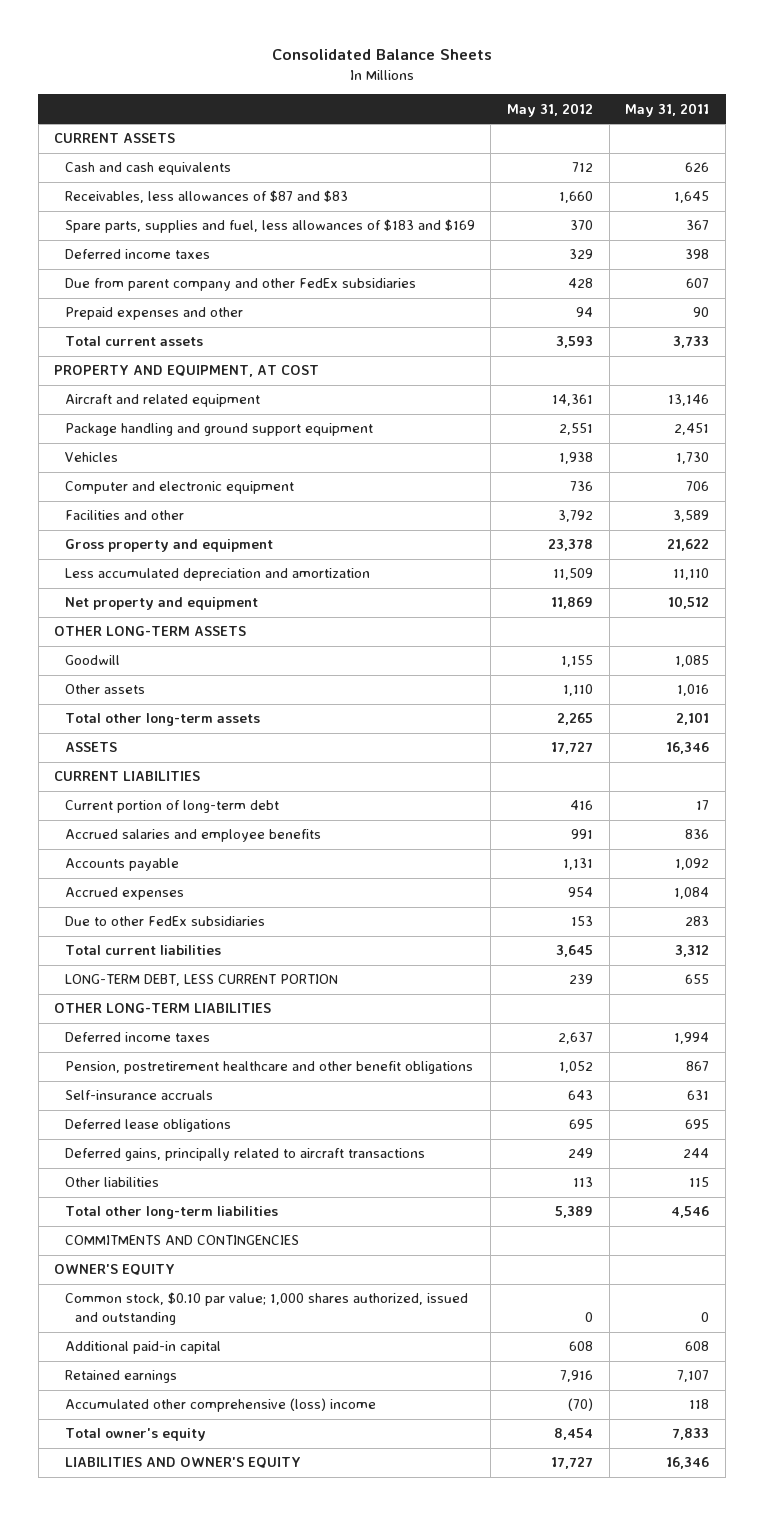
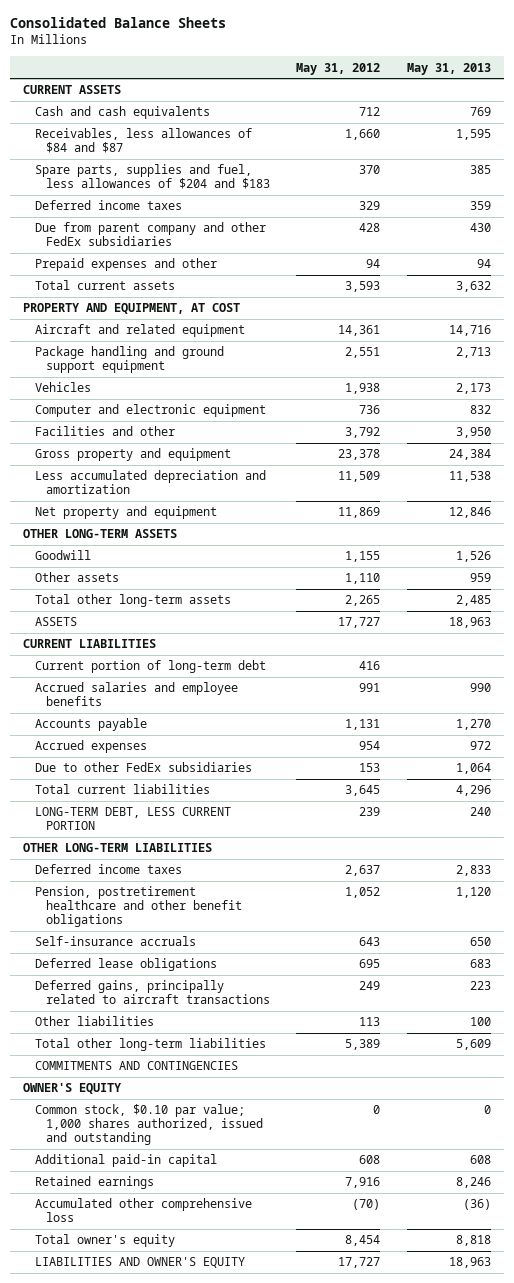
[625,102,710,117] May 31, 2011 -> none
none -> [406,62,491,75] May 31, 2013
[64,190,348,204] Receivables, less allowances of $87 and $83 -> [34,128,252,154] Receivables, less allowances of $84 and $87
[64,219,475,234] Spare parts, supplies and fuel, less allowances of $183 and $169 -> [34,164,271,190] Spare parts, supplies and fuel, less allowances of $204 and $183
[64,1398,376,1413] Accumulated other comprehensive (loss) income -> [34,1198,252,1223] Accumulated other comprehensive loss

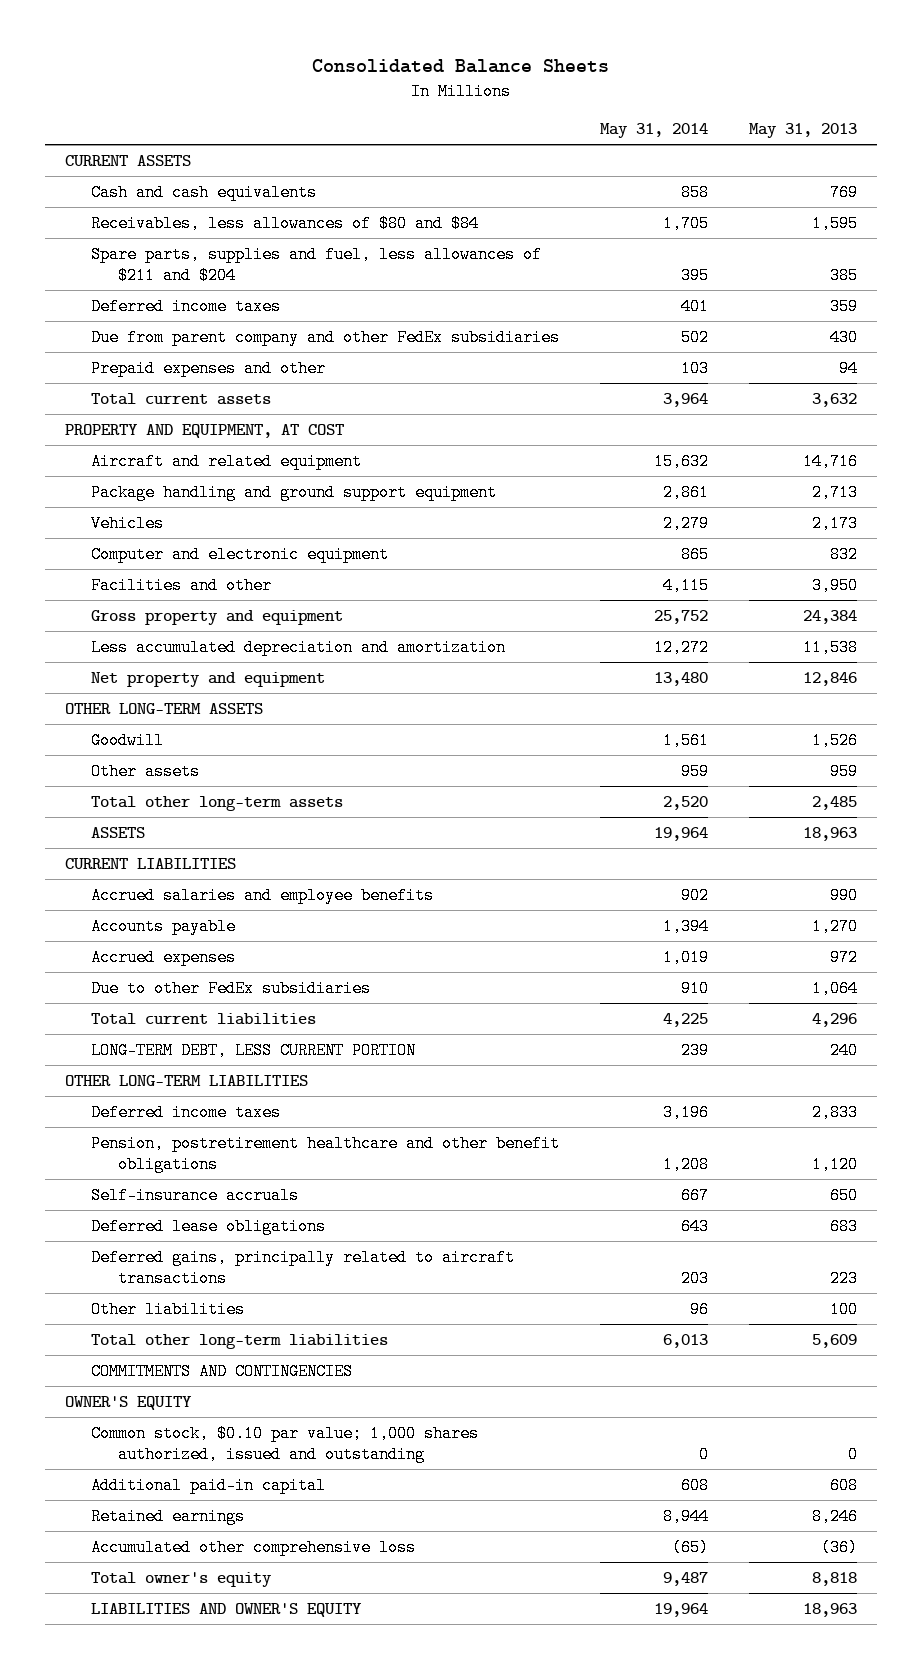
[296,62,381,75] May 31, 2012 -> none
none -> [599,123,708,139] May 31, 2014
[34,128,252,154] Receivables, less allowances of $84 and $87 -> [91,214,480,232] Receivables, less allowances of $80 and $84
[34,164,271,190] Spare parts, supplies and fuel, less allowances of $204 and $183 -> [91,245,543,284] Spare parts, supplies and fuel, less allowances of $211 and $204
[34,660,266,674] Current portion of long-term debt -> none

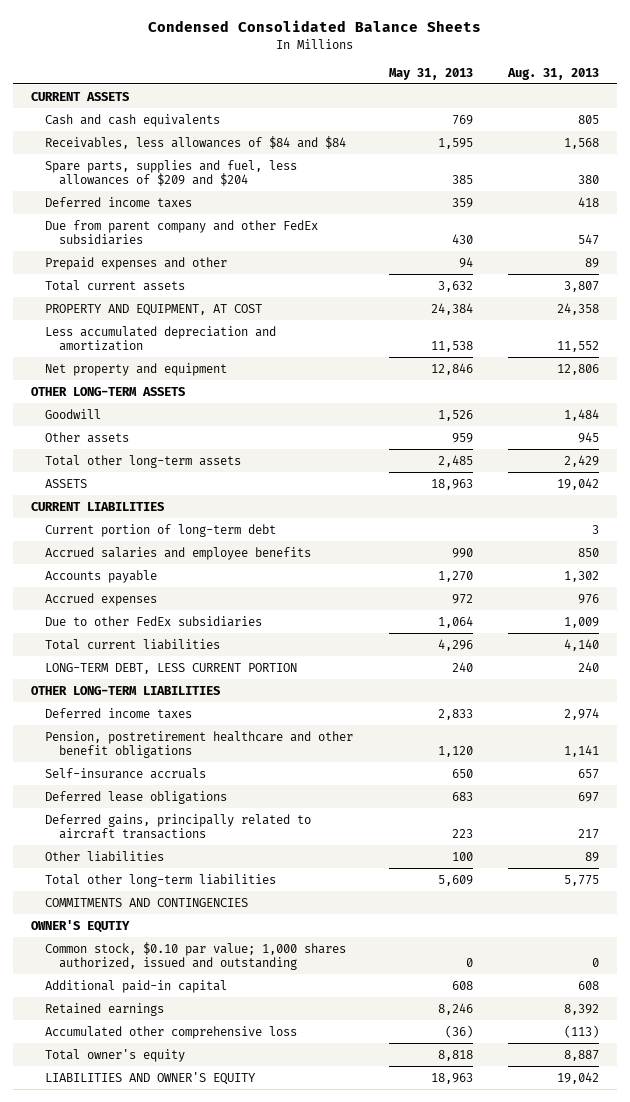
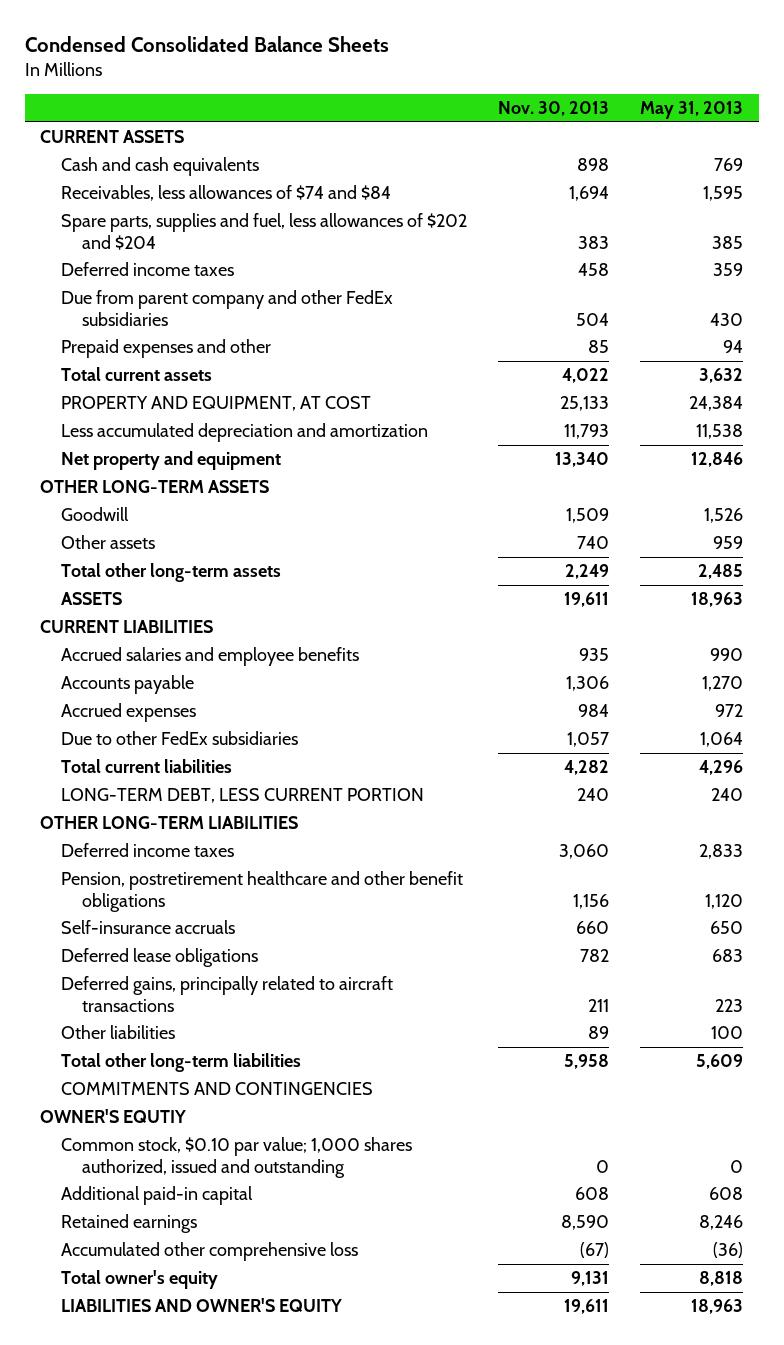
[507,67,600,80] Aug. 31, 2013 -> none
none -> [498,101,610,117] Nov. 30, 2013
[45,135,347,149] Receivables, less allowances of $84 and $84 -> [61,185,392,202] Receivables, less allowances of $74 and $84
[45,159,298,186] Spare parts, supplies and fuel, less allowances of $209 and $204 -> [61,213,468,250] Spare parts, supplies and fuel, less allowances of $202 and $204
[45,523,277,537] Current portion of long-term debt -> none

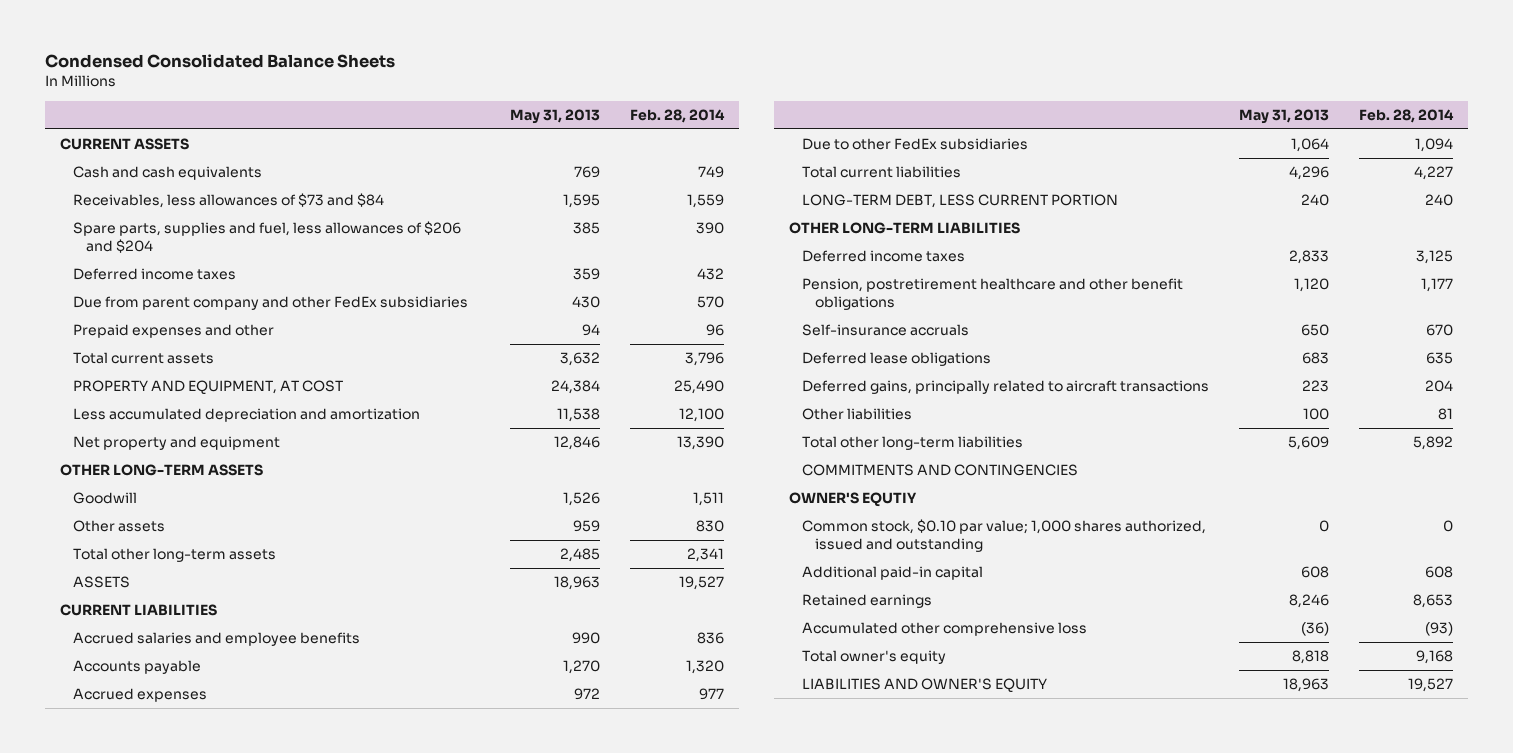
[498,101,610,117] Nov. 30, 2013 -> none
none -> [629,108,725,123] Feb. 28, 2014
[61,185,392,202] Receivables, less allowances of $74 and $84 -> [73,193,385,209] Receivables, less allowances of $73 and $84
[61,213,468,250] Spare parts, supplies and fuel, less allowances of $202 and $204 -> [73,221,462,253] Spare parts, supplies and fuel, less allowances of $206 and $204

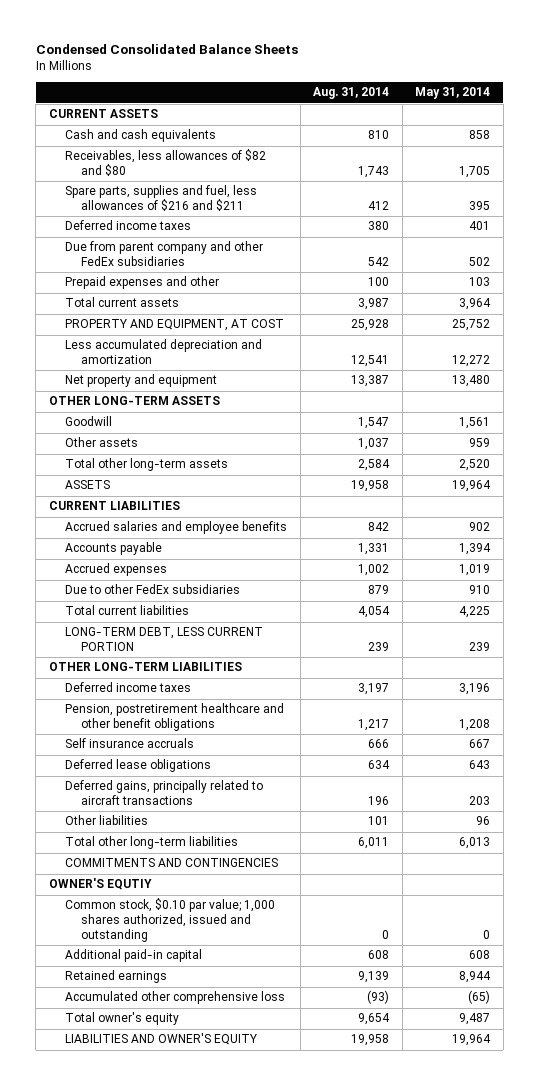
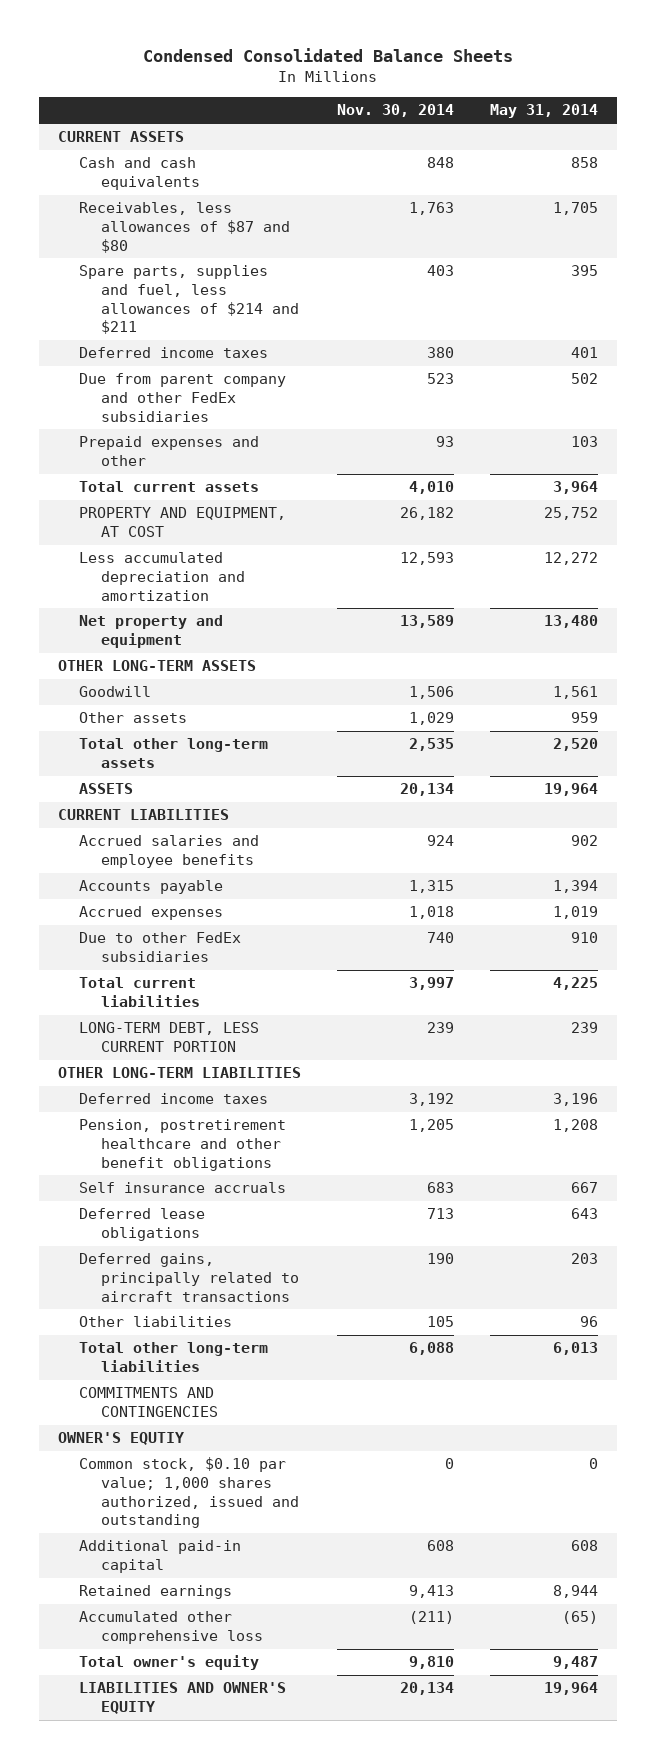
[313,87,390,100] Aug. 31, 2014 -> none
none -> [336,104,454,118] Nov. 30, 2014
[65,149,267,177] Receivables, less allowances of $82 and $80 -> [79,202,290,253] Receivables, less allowances of $87 and $80
[65,185,258,212] Spare parts, supplies and fuel, less allowances of $216 and $211 -> [79,265,299,335] Spare parts, supplies and fuel, less allowances of $214 and $211

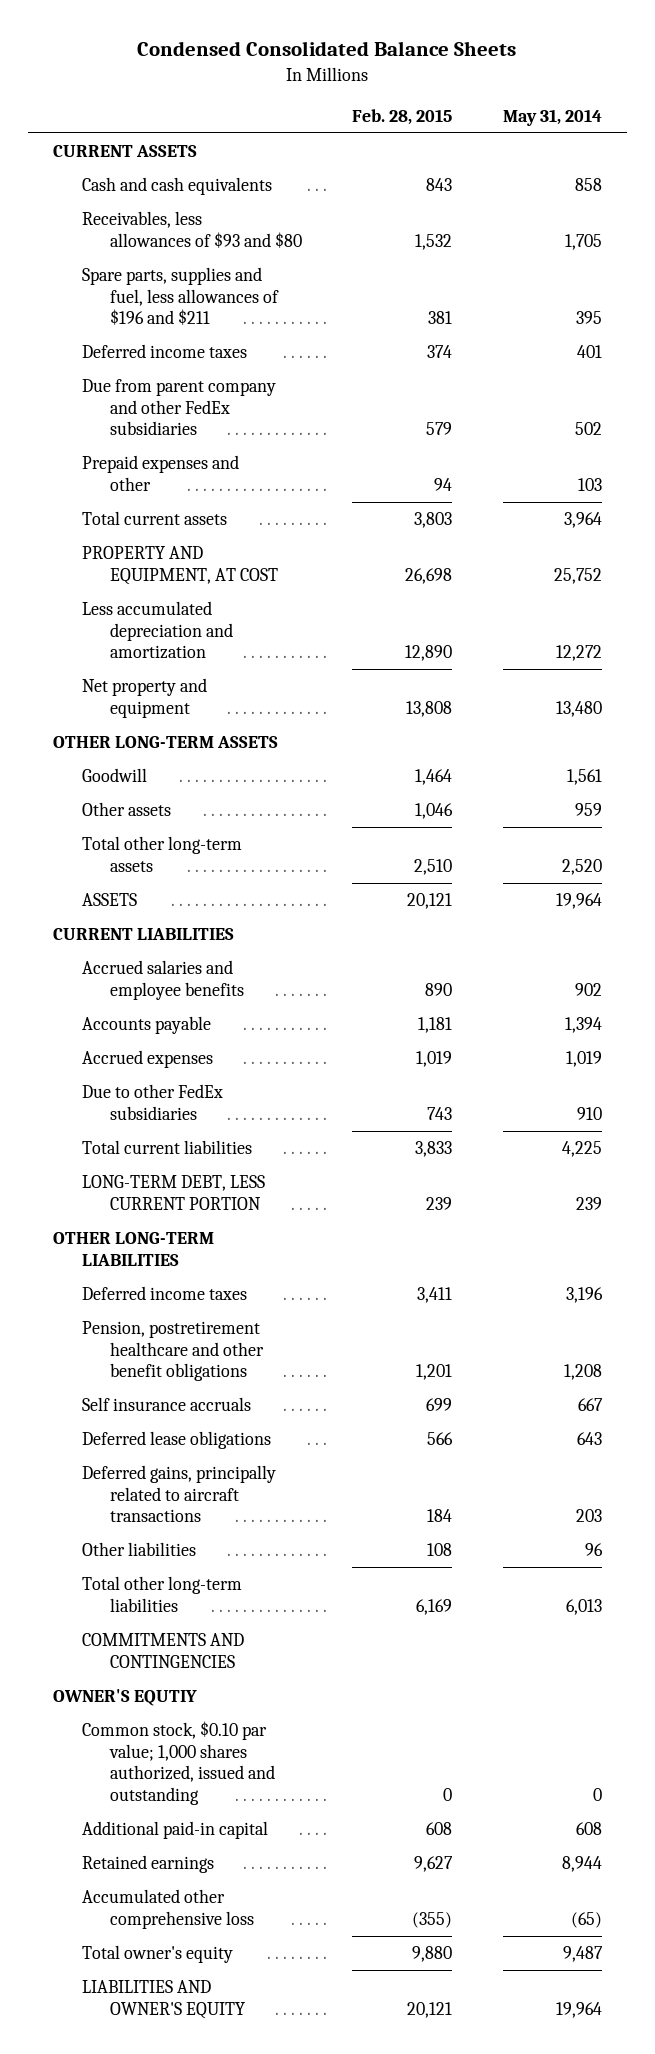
[336,104,454,118] Nov. 30, 2014 -> none
none -> [352,108,453,125] Feb. 28, 2015
[79,202,290,253] Receivables, less allowances of $87 and $80 -> [81,211,303,248] Receivables, less allowances of $93 and $80
[79,265,299,335] Spare parts, supplies and fuel, less allowances of $214 and $211 -> [81,267,280,326] Spare parts, supplies and fuel, less allowances of $196 and $211

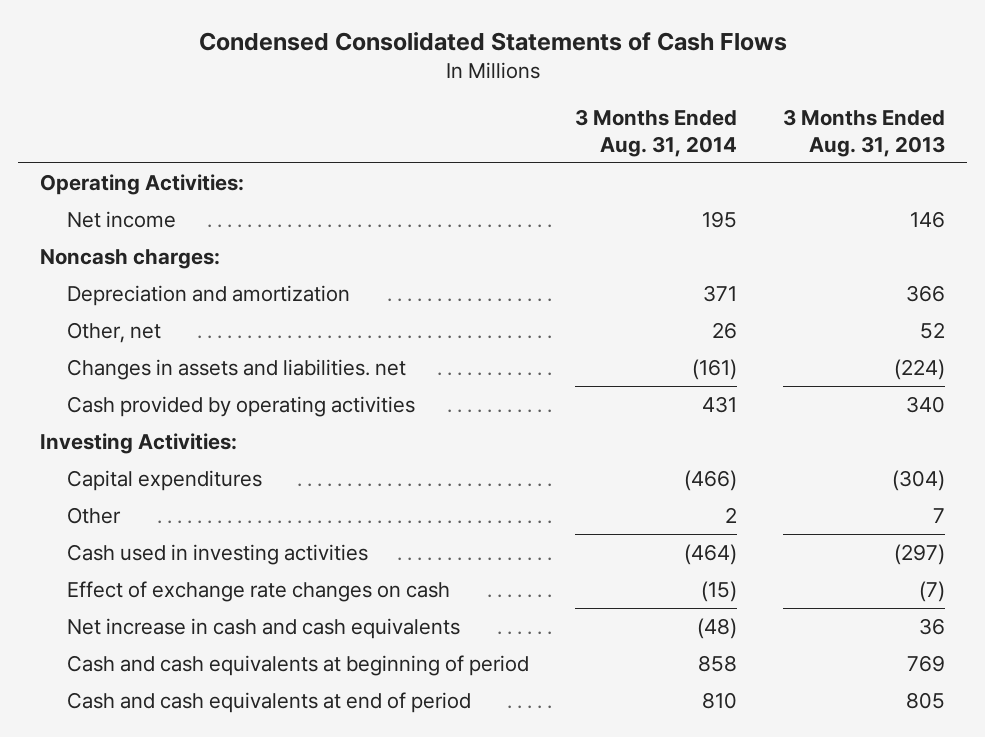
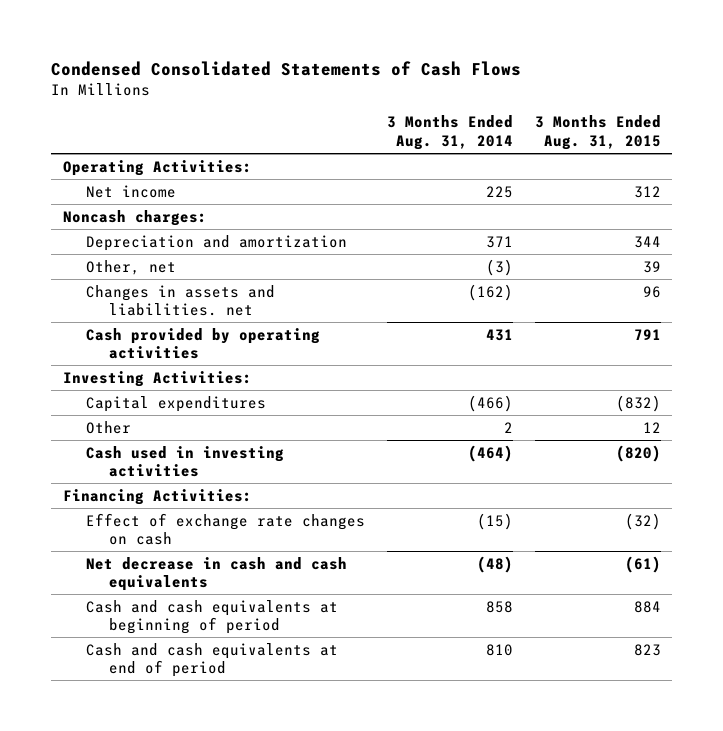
[782,108,945,157] 3 Months Ended Aug. 31, 2013 -> none
none -> [534,115,661,151] 3 Months Ended Aug. 31, 2015
[701,210,737,228] 195 -> [485,185,513,198] 225
[711,321,737,339] 26 -> [485,258,513,276] (3)
[691,358,737,380] (161) -> [467,283,513,301] (162)
none -> [62,488,252,505] Financing Activities:
[67,617,461,639] Net increase in cash and cash equivalents -> [85,556,347,592] Net decrease in cash and cash equivalents

